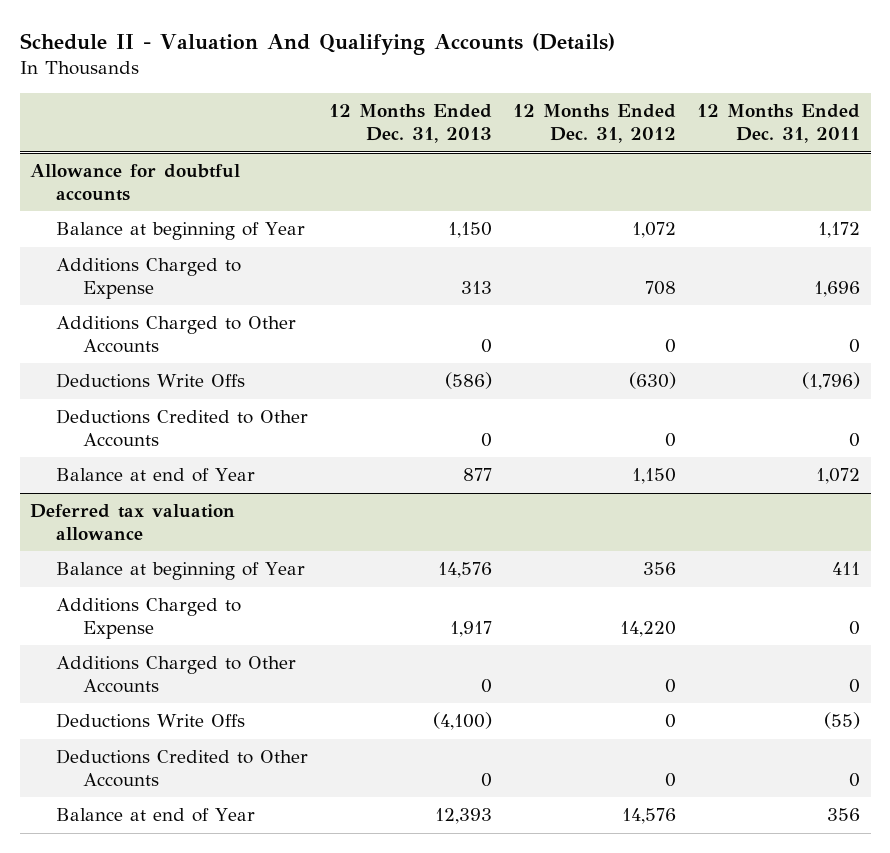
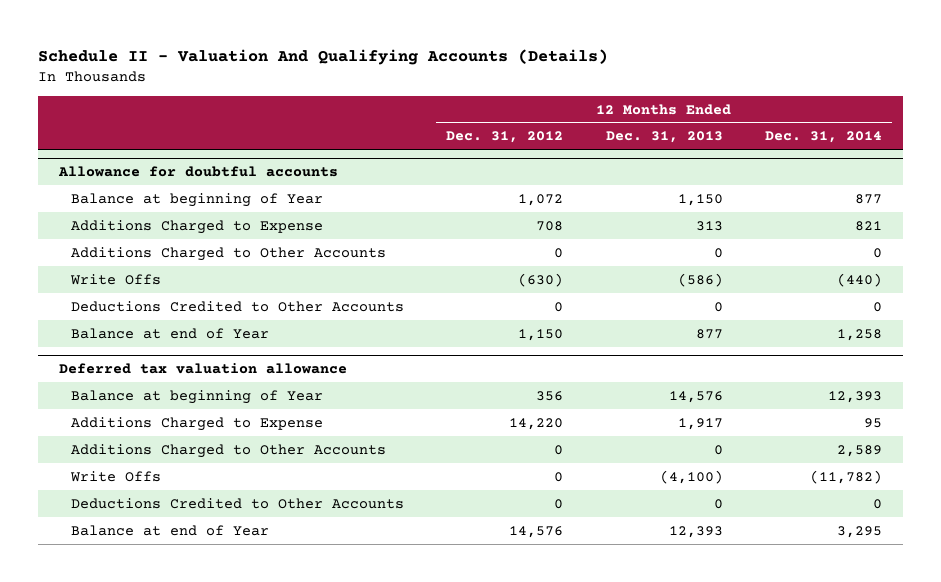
[697,104,861,144] 12 Months Ended Dec. 31, 2011 -> none
none -> [764,131,882,144] Dec. 31, 2014
[56,373,246,389] Deductions Write Offs -> [70,273,162,285] Write Offs
[56,713,246,729] Deductions Write Offs -> [70,470,162,482] Write Offs

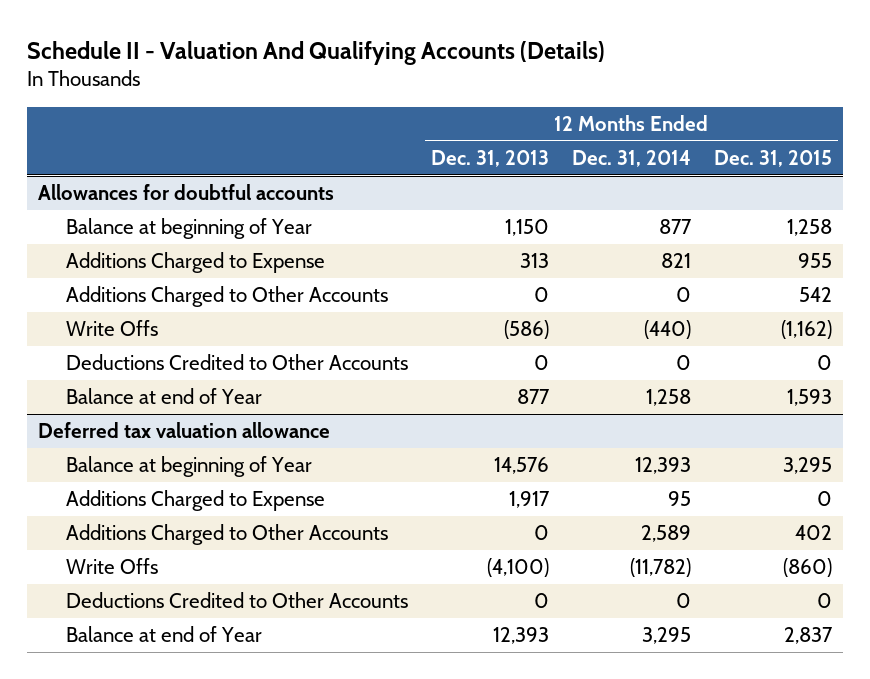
[446,131,564,144] Dec. 31, 2012 -> none
none -> [713,149,832,167] Dec. 31, 2015
[57,166,338,178] Allowance for doubtful accounts -> [38,184,335,201] Allowances for doubtful accounts

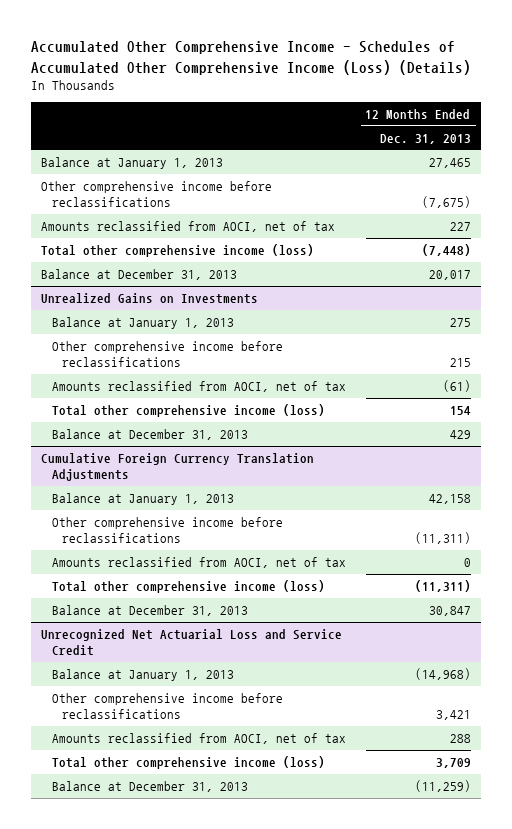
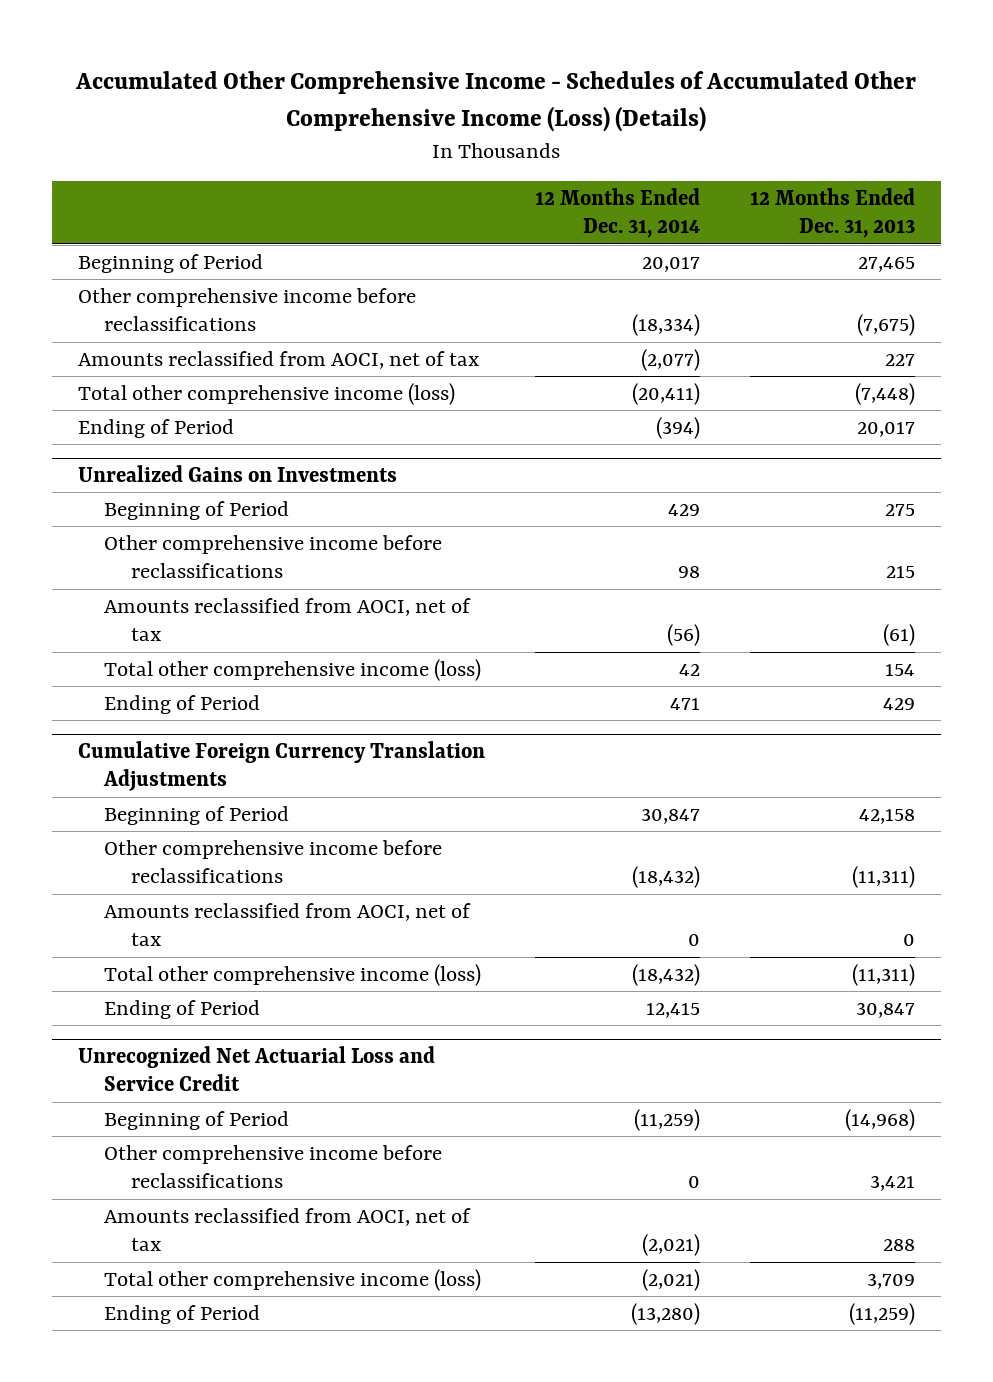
none -> [534,188,700,239] 12 Months Ended Dec. 31, 2014
[41,156,224,169] Balance at January 1, 2013 -> [77,253,263,273] Beginning of Period
[41,268,238,280] Balance at December 31, 2013 -> [77,418,234,438] Ending of Period
[51,316,234,329] Balance at January 1, 2013 -> [104,500,290,520] Beginning of Period
[51,428,248,440] Balance at December 31, 2013 -> [104,694,261,714] Ending of Period
[51,492,234,505] Balance at January 1, 2013 -> [104,805,290,825] Beginning of Period
[51,604,248,616] Balance at December 31, 2013 -> [104,999,261,1019] Ending of Period
[51,668,234,681] Balance at January 1, 2013 -> [104,1110,290,1130] Beginning of Period
[51,780,248,792] Balance at December 31, 2013 -> [104,1304,261,1324] Ending of Period

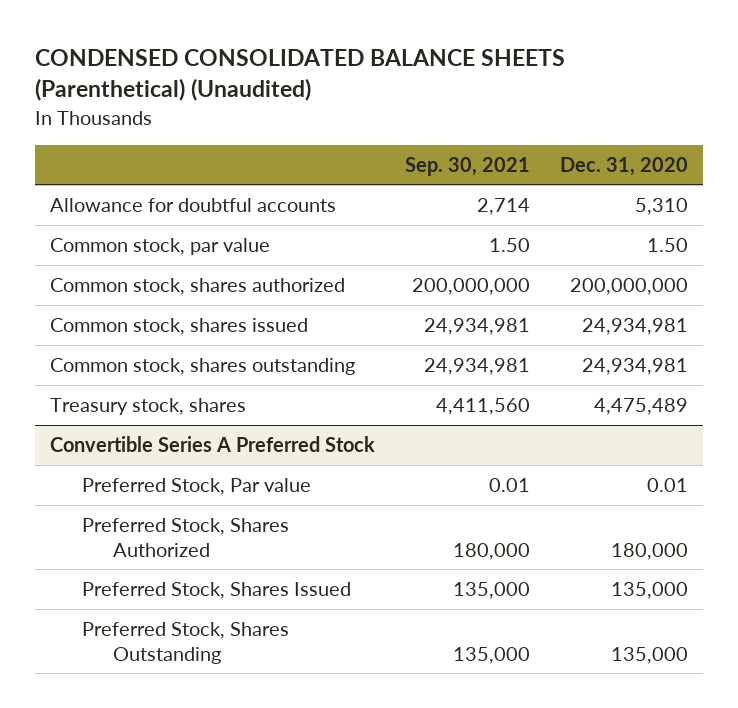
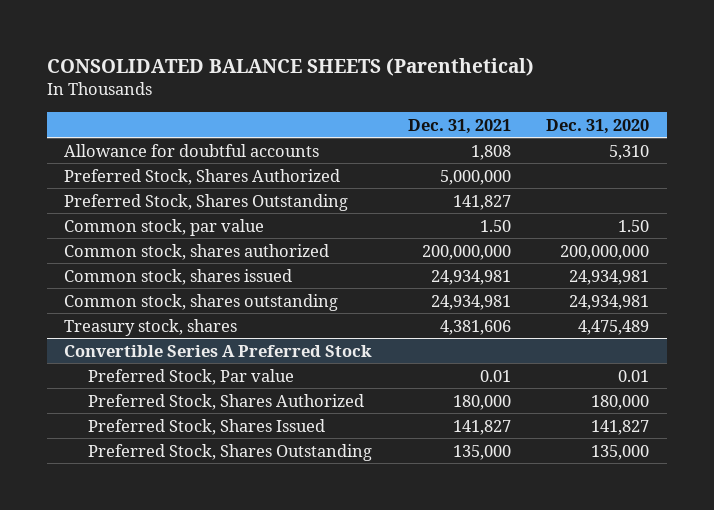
[35,49,566,102] CONDENSED CONSOLIDATED BALANCE SHEETS (Parenthetical) (Unaudited) -> [46,57,534,76] CONSOLIDATED BALANCE SHEETS (Parenthetical)
[405,156,531,176] Sep. 30, 2021 -> none
none -> [407,118,511,134] Dec. 31, 2021
none -> [64,168,341,185] Preferred Stock, Shares Authorized
none -> [64,193,349,211] Preferred Stock, Shares Outstanding
[611,582,689,600] 135,000 -> [591,419,650,435] 141,827

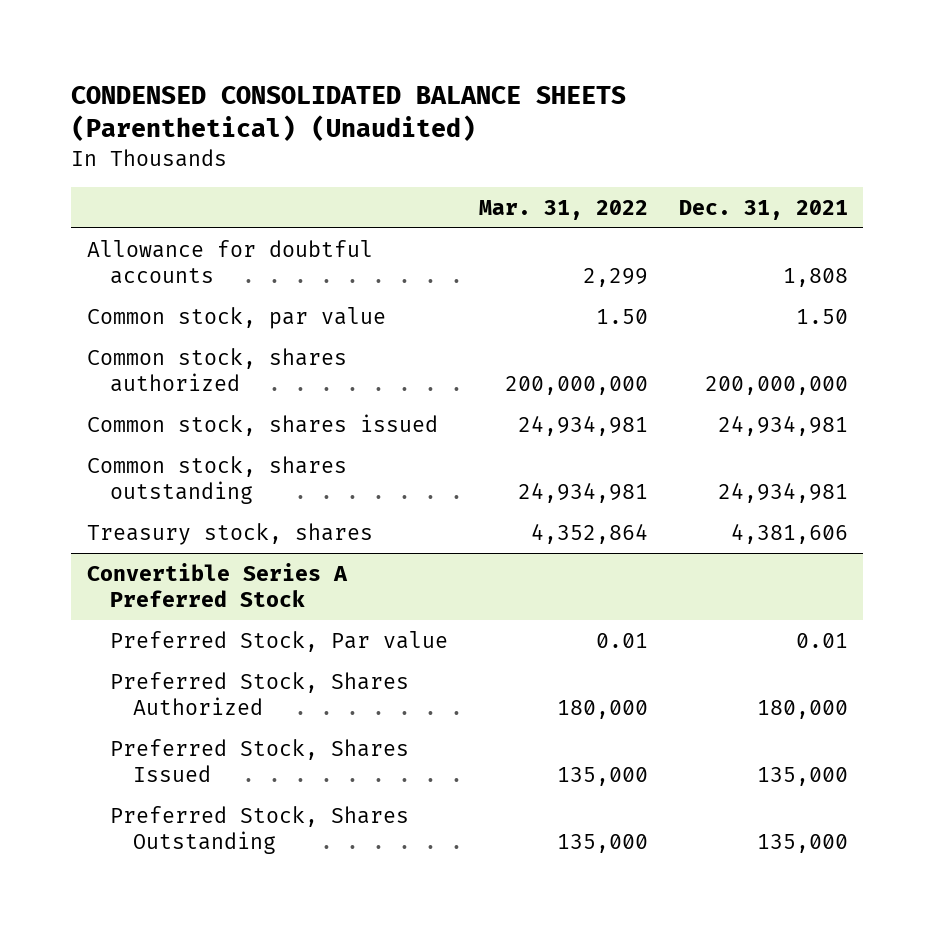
[46,57,534,76] CONSOLIDATED BALANCE SHEETS (Parenthetical) -> [71,86,627,142] CONDENSED CONSOLIDATED BALANCE SHEETS (Parenthetical) (Unaudited)
[546,118,650,134] Dec. 31, 2020 -> none
none -> [478,199,648,220] Mar. 31, 2022
[64,168,341,185] Preferred Stock, Shares Authorized -> none
[64,193,349,211] Preferred Stock, Shares Outstanding -> none
[452,419,511,435] 141,827 -> [756,767,848,787] 135,000

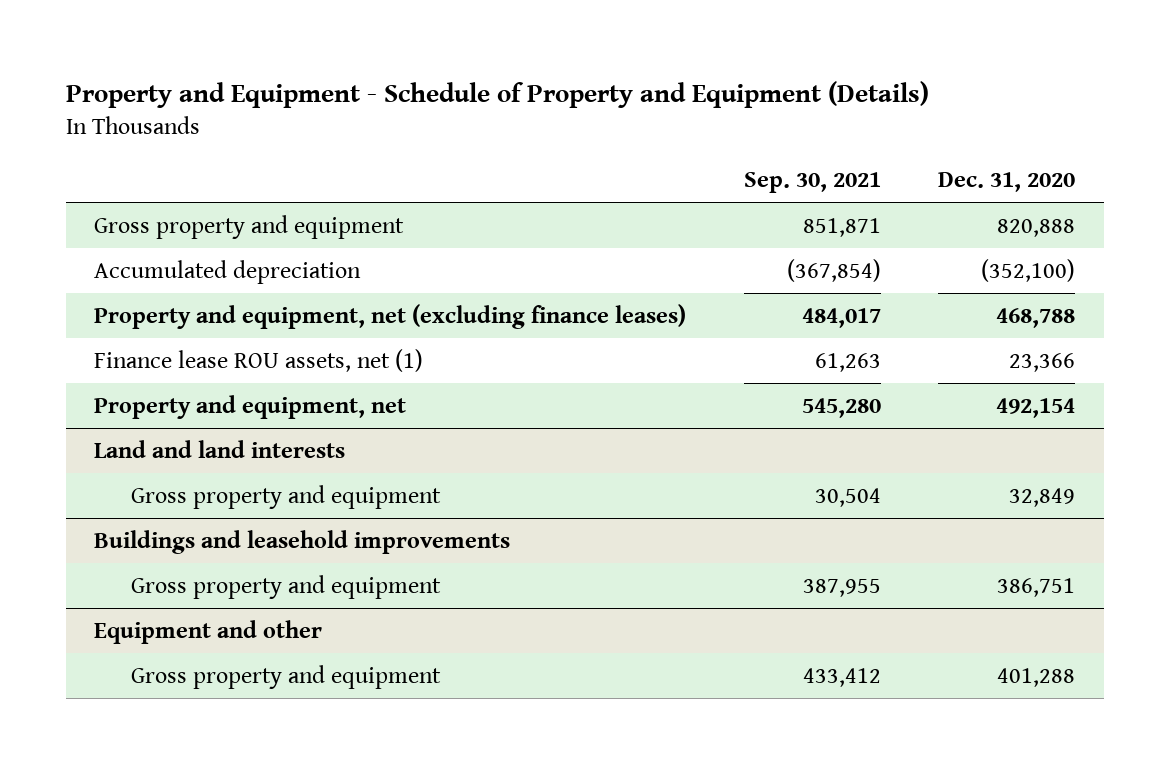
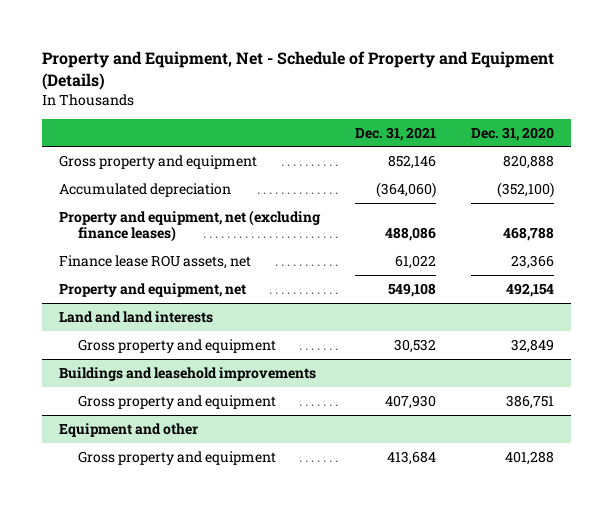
[65,81,929,109] Property and Equipment - Schedule of Property and Equipment (Details) -> [41,50,554,90] Property and Equipment, Net - Schedule of Property and Equipment (Details)
[743,172,881,194] Sep. 30, 2021 -> none
none -> [355,126,437,141] Dec. 31, 2021
[94,348,424,372] Finance lease ROU assets, net (1) -> [59,254,252,269] Finance lease ROU assets, net

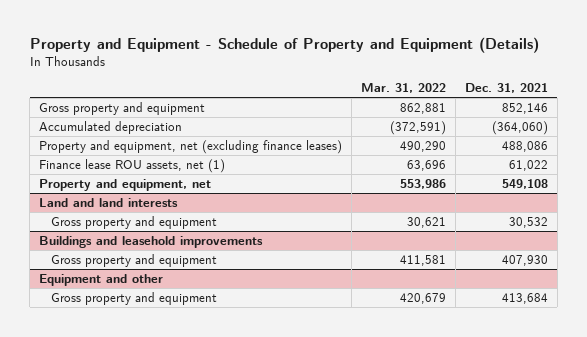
[41,50,554,90] Property and Equipment, Net - Schedule of Property and Equipment (Details) -> [29,37,539,54] Property and Equipment - Schedule of Property and Equipment (Details)
[471,126,555,141] Dec. 31, 2020 -> none
none -> [360,83,446,94] Mar. 31, 2022
[59,254,252,269] Finance lease ROU assets, net -> [39,158,226,173] Finance lease ROU assets, net (1)

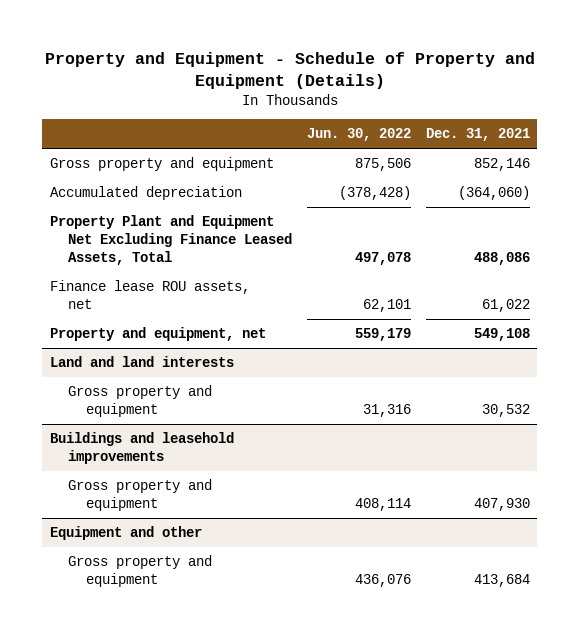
[360,83,446,94] Mar. 31, 2022 -> none
none -> [306,128,411,142] Jun. 30, 2022
[39,139,343,154] Property and equipment, net (excluding finance leases) -> [49,215,292,266] Property Plant and Equipment Net Excluding Finance Leased Assets, Total
[39,158,226,173] Finance lease ROU assets, net (1) -> [49,280,250,310] Finance lease ROU assets, net

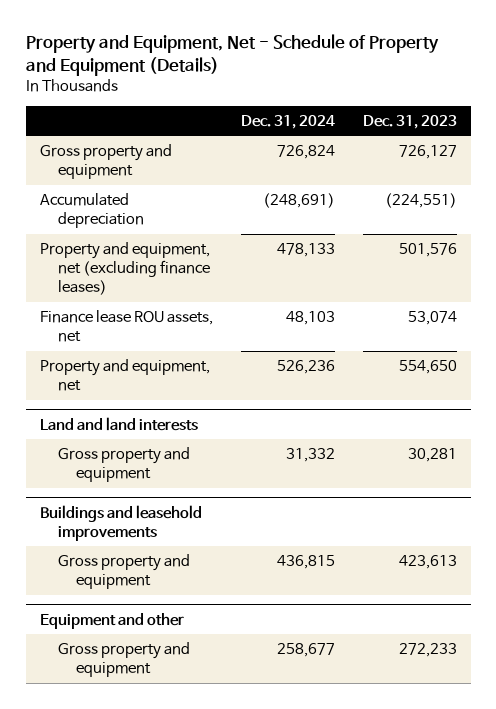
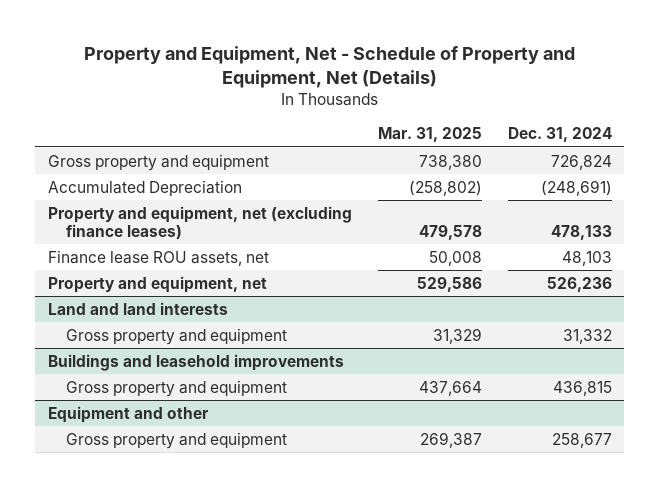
[25,34,439,77] Property and Equipment, Net - Schedule of Property and Equipment (Details) -> [83,45,575,88] Property and Equipment, Net - Schedule of Property and Equipment, Net (Details)
[362,114,457,129] Dec. 31, 2023 -> none
none -> [377,127,482,143] Mar. 31, 2025
[39,193,144,229] Accumulated depreciation -> [48,179,243,196] Accumulated Depreciation

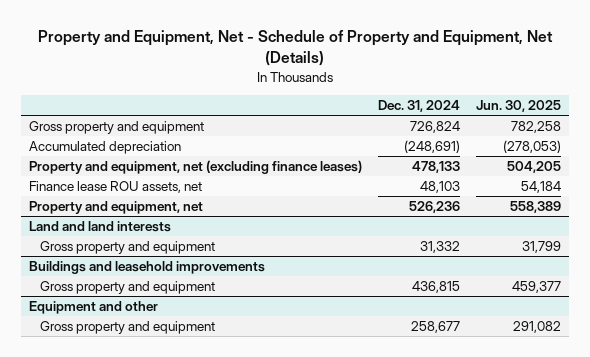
[377,127,482,143] Mar. 31, 2025 -> none
none -> [475,100,561,113] Jun. 30, 2025
[48,179,243,196] Accumulated Depreciation -> [29,141,182,155] Accumulated depreciation

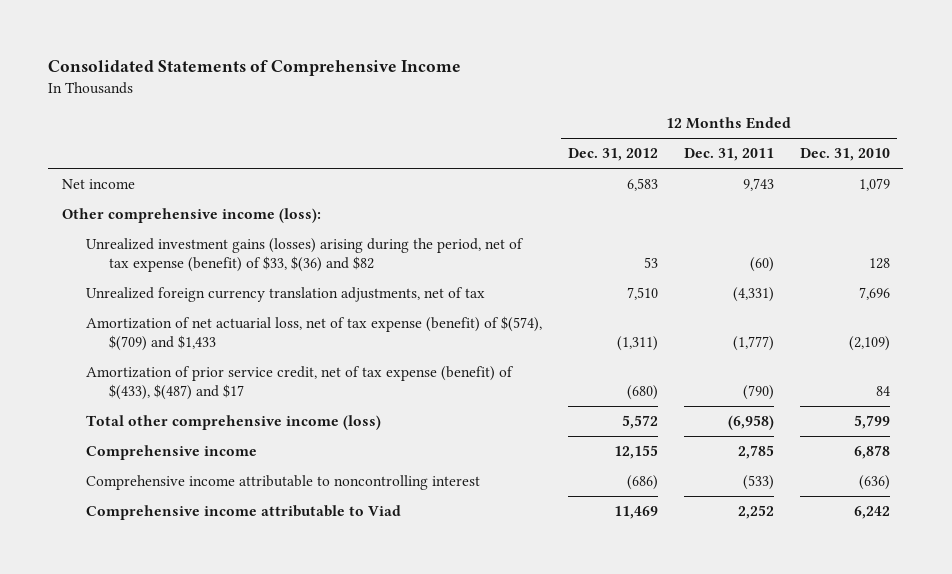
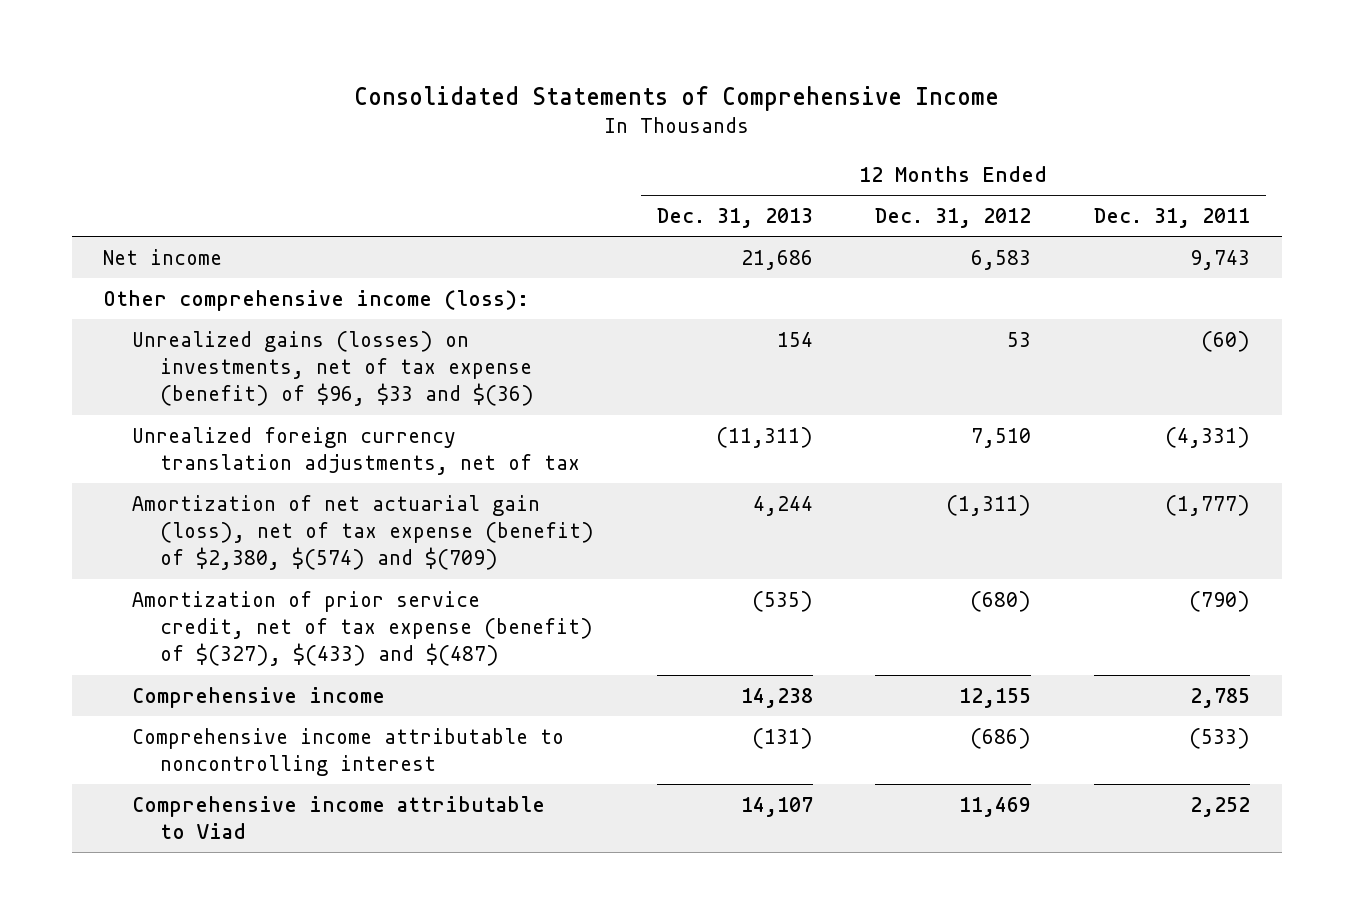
[800,148,891,162] Dec. 31, 2010 -> none
none -> [656,207,813,228] Dec. 31, 2013
[85,237,524,273] Unrealized investment gains (losses) arising during the period, net of tax expense (benefit) of $33, $(36) and $82 -> [131,330,534,407] Unrealized gains (losses) on investments, net of tax expense (benefit) of $96, $33 and $(36)
[85,414,381,430] Total other comprehensive income (loss) -> none
[85,315,542,352] Amortization of net actuarial loss, net of tax expense (benefit) of $(574), $(709) and $1,433 -> [131,494,594,571] Amortization of net actuarial gain (loss), net of tax expense (benefit) of $2,380, $(574) and $(709)
[85,365,514,401] Amortization of prior service credit, net of tax expense (benefit) of $(433), $(487) and $17 -> [131,590,593,667] Amortization of prior service credit, net of tax expense (benefit) of $(327), $(433) and $(487)

